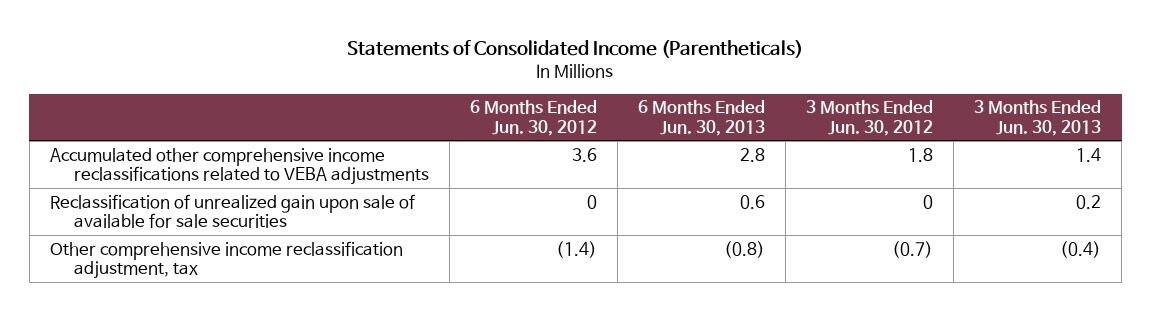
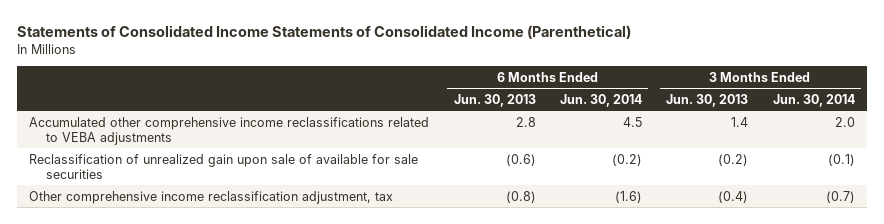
[347,39,804,58] Statements of Consolidated Income (Parentheticals) -> [17,24,632,39] Statements of Consolidated Income Statements of Consolidated Income (Parenthetical)
[470,100,598,136] 6 Months Ended Jun. 30, 2012 -> none
[806,100,934,136] 3 Months Ended Jun. 30, 2012 -> none
none -> [559,93,642,107] Jun. 30, 2014
none -> [772,93,855,107] Jun. 30, 2014
[740,194,766,209] 0.6 -> [505,153,536,166] (0.6)
[1076,194,1102,209] 0.2 -> [718,153,749,166] (0.2)

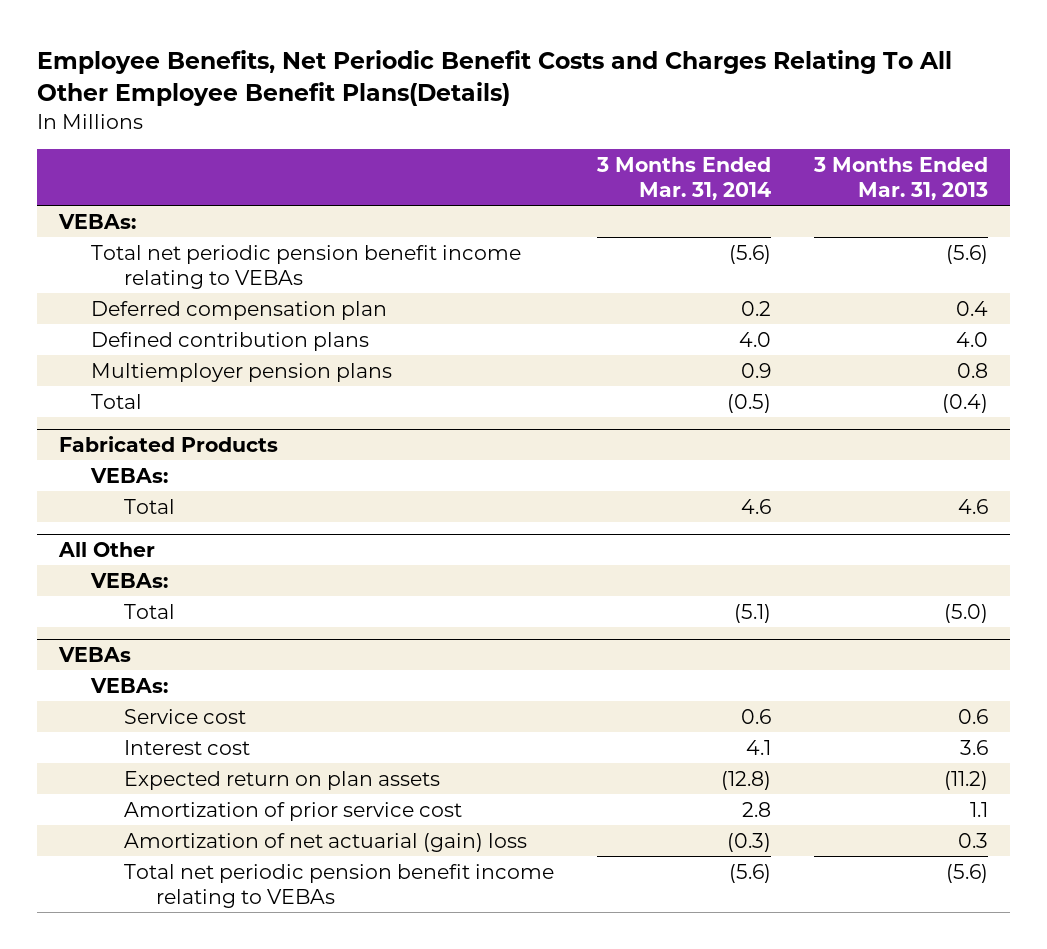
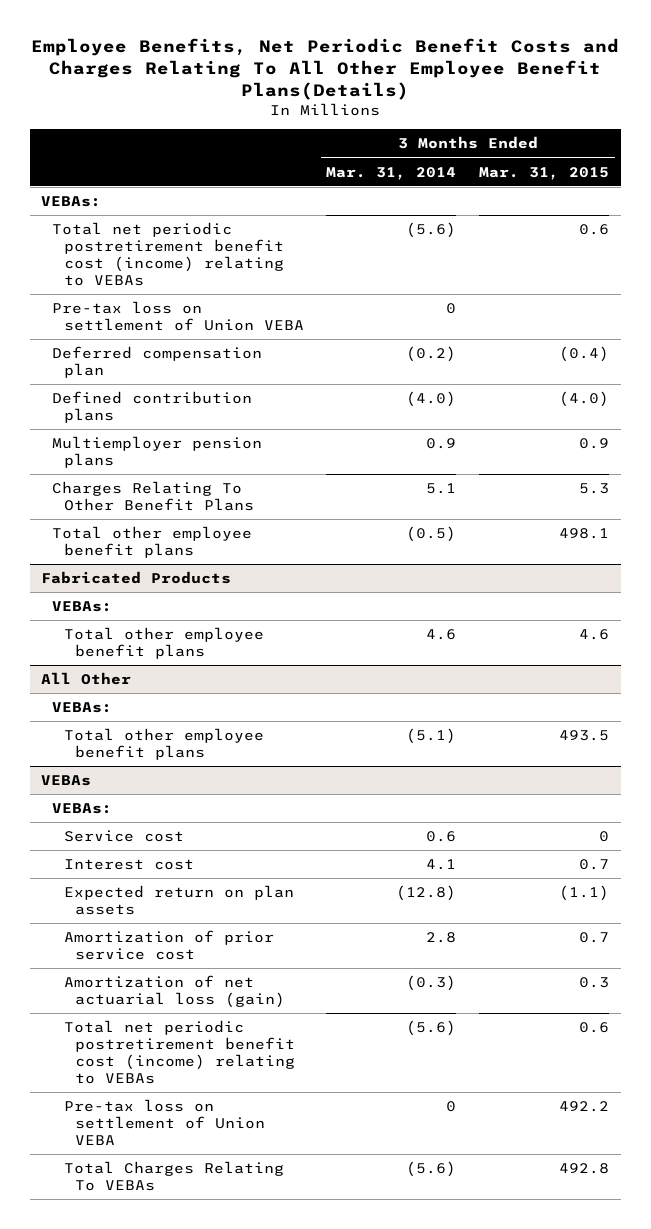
[813,156,989,200] 3 Months Ended Mar. 31, 2013 -> none
none -> [479,166,610,180] Mar. 31, 2015
[91,244,522,289] Total net periodic pension benefit income relating to VEBAs -> [52,222,284,286] Total net periodic postretirement benefit cost (income) relating to VEBAs
none -> [52,301,304,332] Pre-tax loss on settlement of Union VEBA
[740,300,771,316] 0.2 -> [406,346,457,363] (0.2)
[738,331,771,347] 4.0 -> [406,391,457,408] (4.0)
none -> [52,481,254,512] Charges Relating To Other Benefit Plans
[91,393,143,409] Total -> [52,526,253,559] Total other employee benefit plans
[123,498,175,514] Total -> [63,627,264,660] Total other employee benefit plans
[123,603,175,619] Total -> [63,728,264,761] Total other employee benefit plans
[123,832,527,852] Amortization of net actuarial (gain) loss -> [63,975,285,1009] Amortization of net actuarial loss (gain)
[123,863,554,908] Total net periodic pension benefit income relating to VEBAs -> [63,1020,295,1084] Total net periodic postretirement benefit cost (income) relating to VEBAs
none -> [63,1099,265,1146] Pre-tax loss on settlement of Union VEBA
none -> [63,1161,284,1192] Total Charges Relating To VEBAs

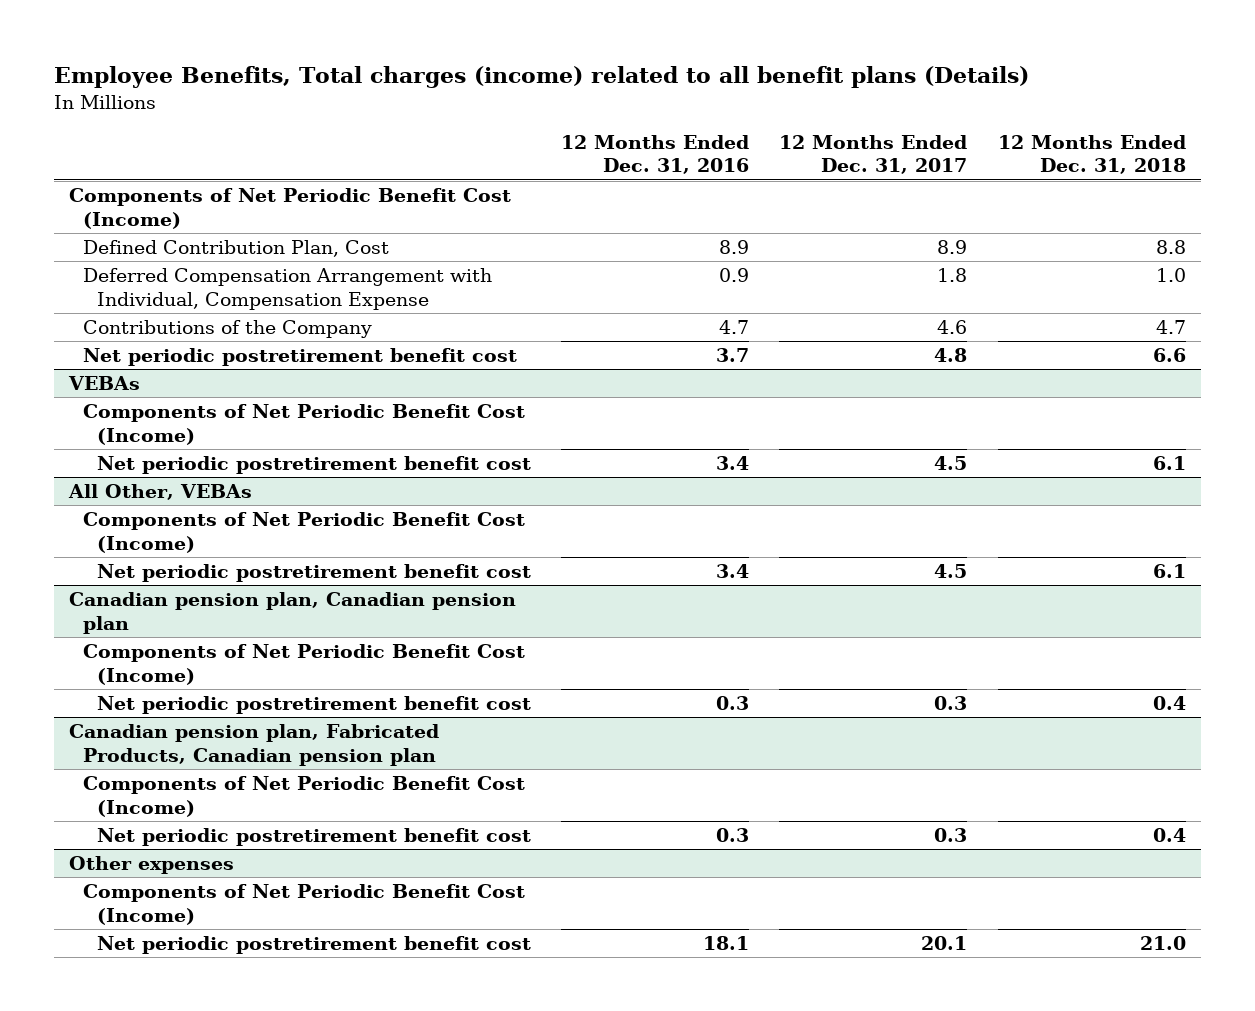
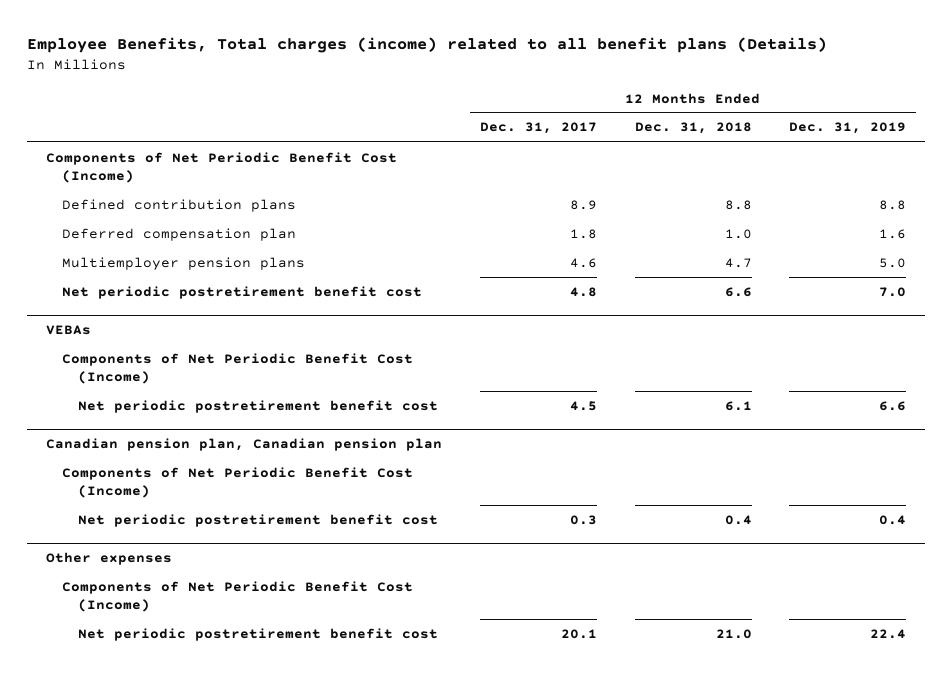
[561,134,750,175] 12 Months Ended Dec. 31, 2016 -> none
none -> [789,122,907,135] Dec. 31, 2019
[83,240,390,258] Defined Contribution Plan, Cost -> [62,198,297,212] Defined contribution plans
[83,268,493,310] Deferred Compensation Arrangement with Individual, Compensation Expense -> [62,227,297,241] Deferred compensation plan
[83,320,373,339] Contributions of the Company -> [62,256,306,270] Multiemployer pension plans
[68,484,253,501] All Other, VEBAs -> none
[83,512,526,553] Components of Net Periodic Benefit Cost (Income) -> none
[97,564,532,583] Net periodic postretirement benefit cost -> none
[69,724,440,766] Canadian pension plan, Fabricated Products, Canadian pension plan -> none
[83,776,526,817] Components of Net Periodic Benefit Cost (Income) -> none
[97,828,532,847] Net periodic postretirement benefit cost -> none

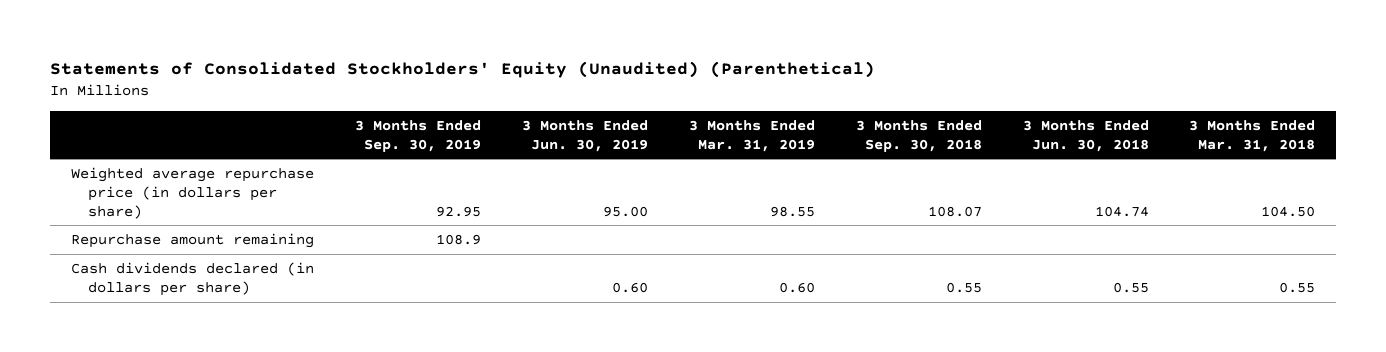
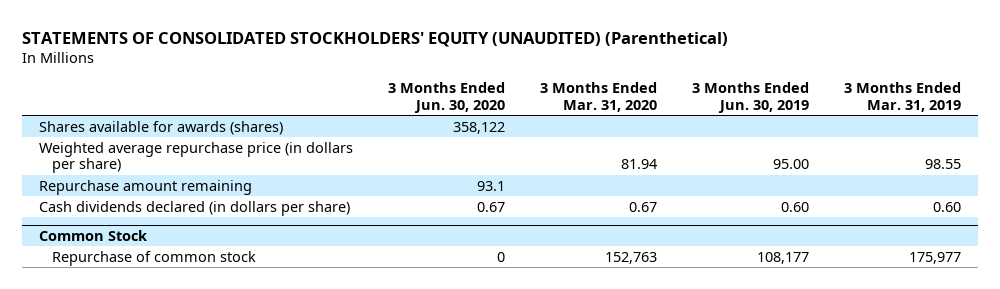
[50,61,876,79] Statements of Consolidated Stockholders' Equity (Unaudited) (Parenthetical) -> [21,32,728,48] STATEMENTS OF CONSOLIDATED STOCKHOLDERS' EQUITY (UNAUDITED) (Parenthetical)
[354,119,481,152] 3 Months Ended Sep. 30, 2019 -> none
[855,119,982,152] 3 Months Ended Sep. 30, 2018 -> none
[1022,119,1149,152] 3 Months Ended Jun. 30, 2018 -> none
[1189,119,1316,152] 3 Months Ended Mar. 31, 2018 -> none
none -> [388,82,506,113] 3 Months Ended Jun. 30, 2020
none -> [540,82,658,112] 3 Months Ended Mar. 31, 2020
none -> [39,120,284,135] Shares available for awards (shares)
none -> [39,230,148,242] Common Stock
none -> [51,250,256,266] Repurchase of common stock

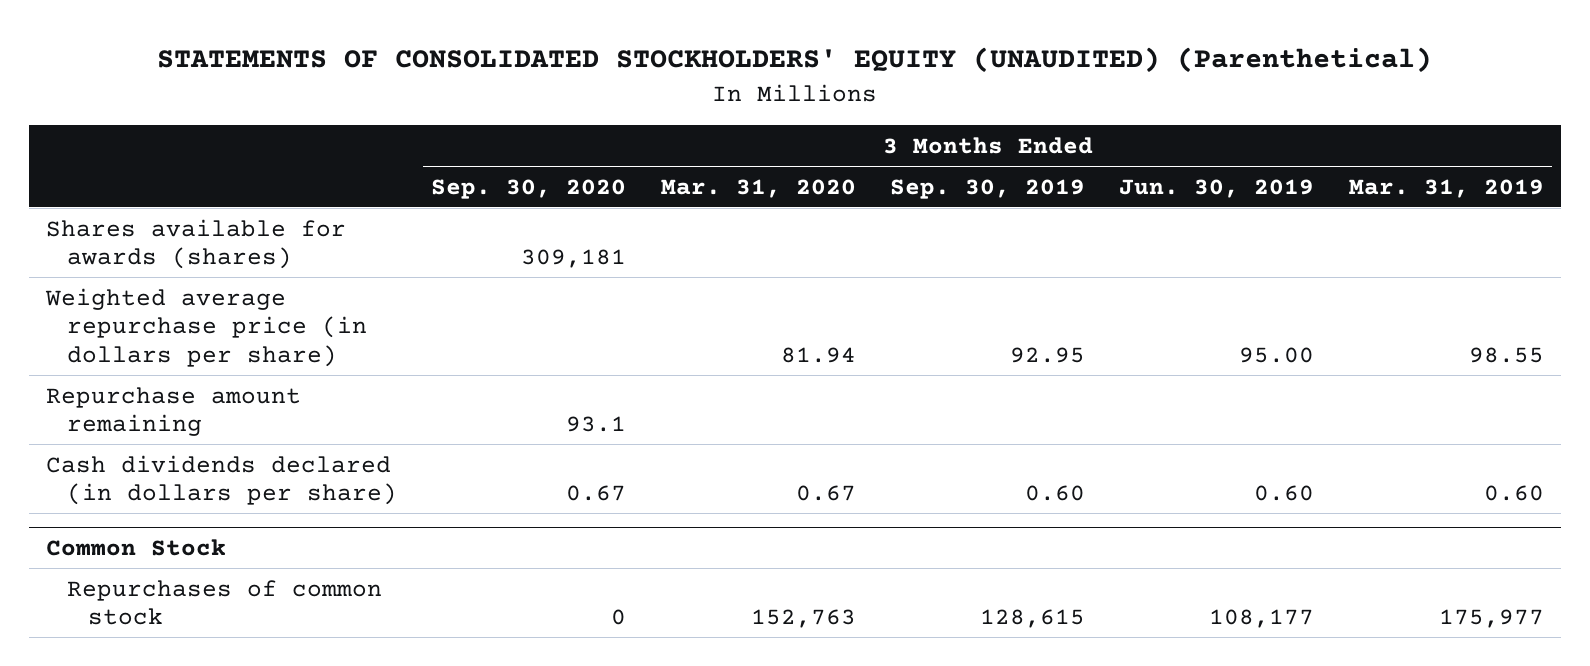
[388,82,506,113] 3 Months Ended Jun. 30, 2020 -> none
none -> [431,178,627,199] Sep. 30, 2020
none -> [890,178,1086,199] Sep. 30, 2019
[51,250,256,266] Repurchase of common stock -> [67,579,383,626] Repurchases of common stock

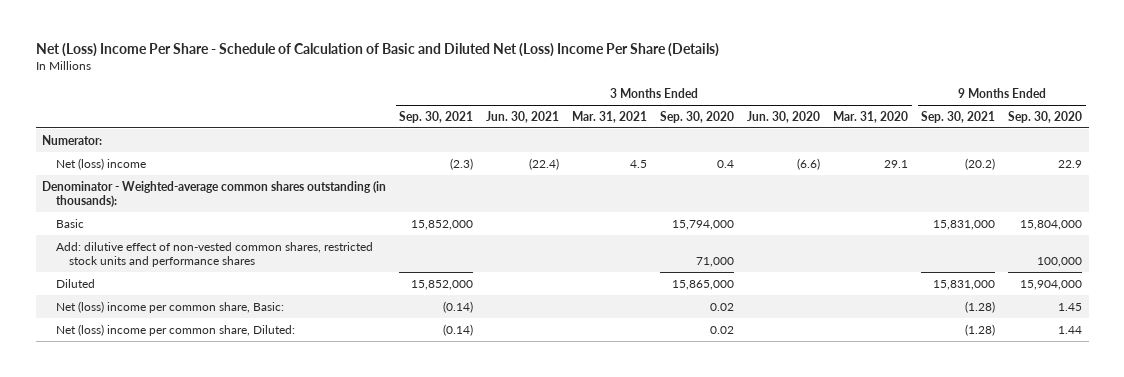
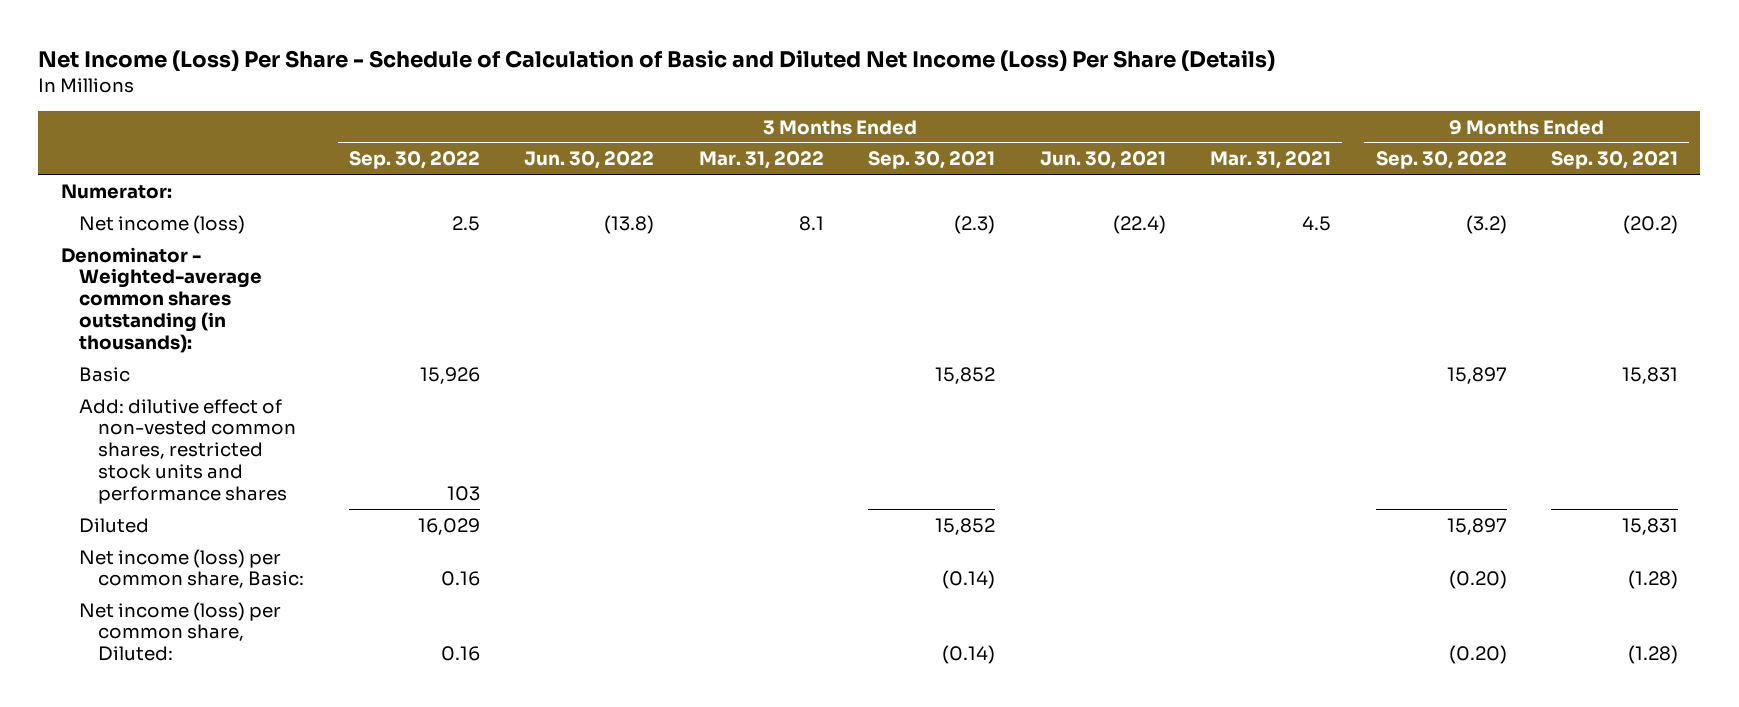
[35,43,719,58] Net (Loss) Income Per Share - Schedule of Calculation of Basic and Diluted Net (Loss) Income Per Share (Details) -> [38,50,1276,72] Net Income (Loss) Per Share - Schedule of Calculation of Basic and Diluted Net Income (Loss) Per Share (Details)
[660,110,735,123] Sep. 30, 2020 -> none
[747,110,821,123] Jun. 30, 2020 -> none
[833,110,909,123] Mar. 31, 2020 -> none
[1008,110,1083,123] Sep. 30, 2020 -> none
none -> [348,151,480,170] Sep. 30, 2022
none -> [524,151,655,170] Jun. 30, 2022
none -> [698,151,824,170] Mar. 31, 2022
none -> [1375,151,1507,170] Sep. 30, 2022
[55,157,146,170] Net (loss) income -> [79,214,246,234] Net income (loss)
[411,219,474,230] 15,852,000 -> [935,366,996,384] 15,852
[933,219,996,230] 15,831,000 -> [1621,366,1678,384] 15,831
[411,279,474,290] 15,852,000 -> [935,517,996,535] 15,852
[933,279,996,290] 15,831,000 -> [1621,517,1678,535] 15,831
[55,300,284,313] Net (loss) income per common share, Basic: -> [79,548,305,589] Net income (loss) per common share, Basic:
[55,323,295,336] Net (loss) income per common share, Diluted: -> [79,601,282,662] Net income (loss) per common share, Diluted:

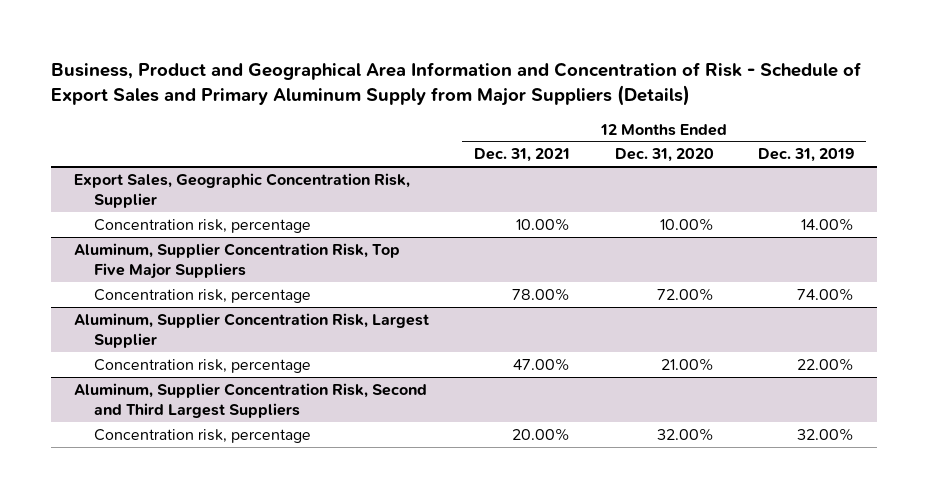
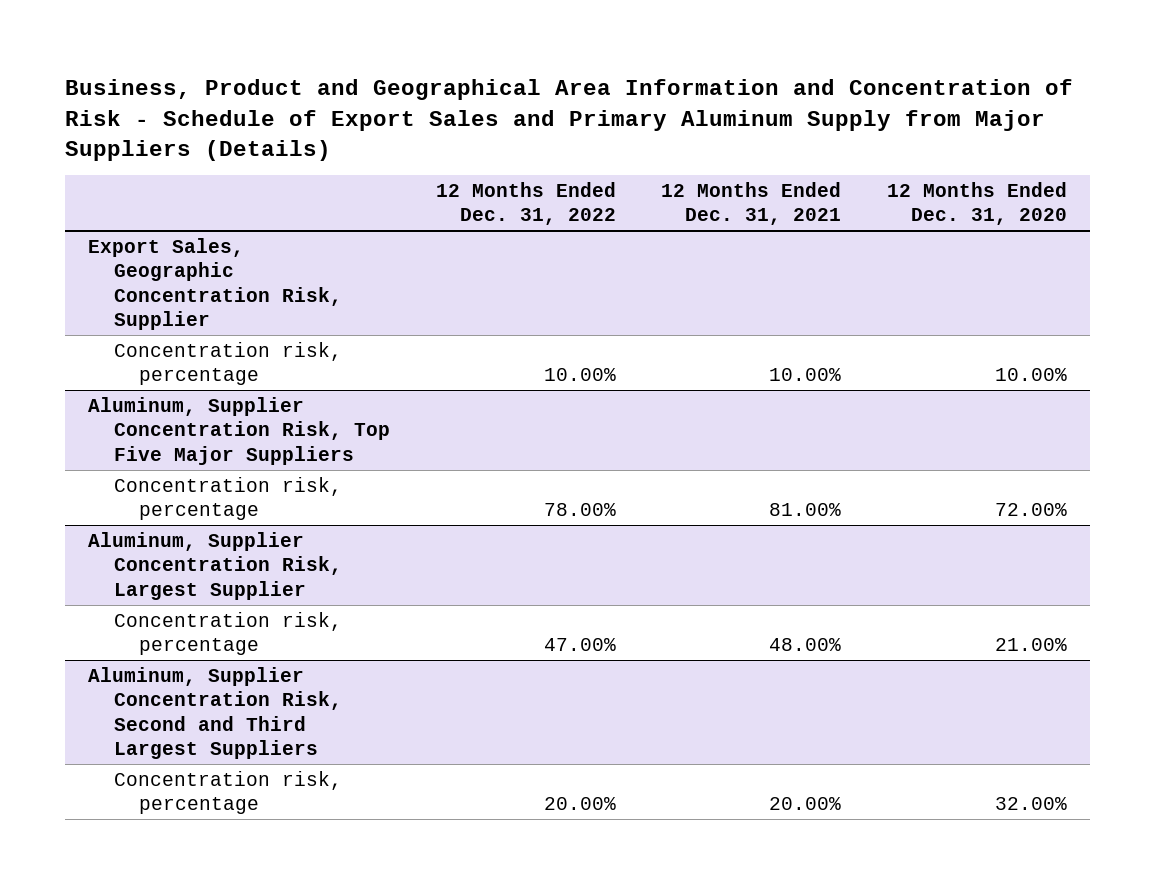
[758,148,855,163] Dec. 31, 2019 -> none
none -> [435,182,616,226] 12 Months Ended Dec. 31, 2022
[511,287,570,301] 78.00% -> [769,503,842,517] 81.00%
[512,357,570,371] 47.00% -> [769,638,842,652] 48.00%

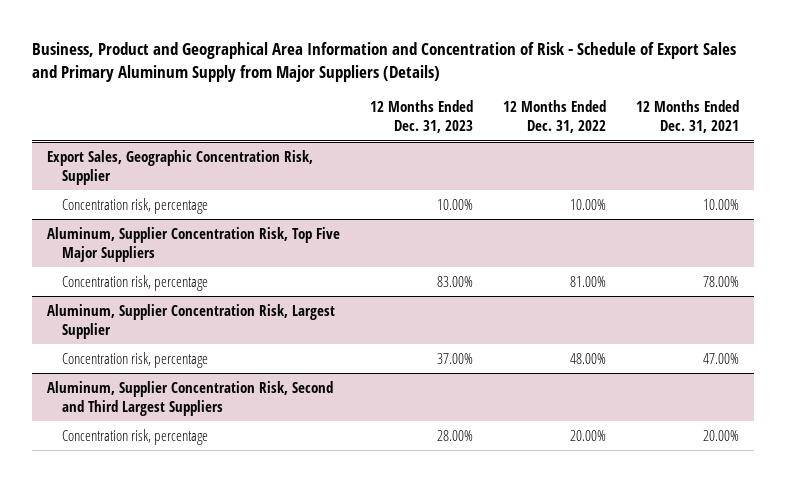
[887,182,1068,226] 12 Months Ended Dec. 31, 2020 -> none
none -> [370,100,474,134] 12 Months Ended Dec. 31, 2023
[543,503,616,517] 78.00% -> [570,275,607,287] 81.00%
[769,503,842,517] 81.00% -> [703,275,740,287] 78.00%
[543,638,616,652] 47.00% -> [570,352,607,364] 48.00%
[769,638,842,652] 48.00% -> [703,352,740,364] 47.00%

